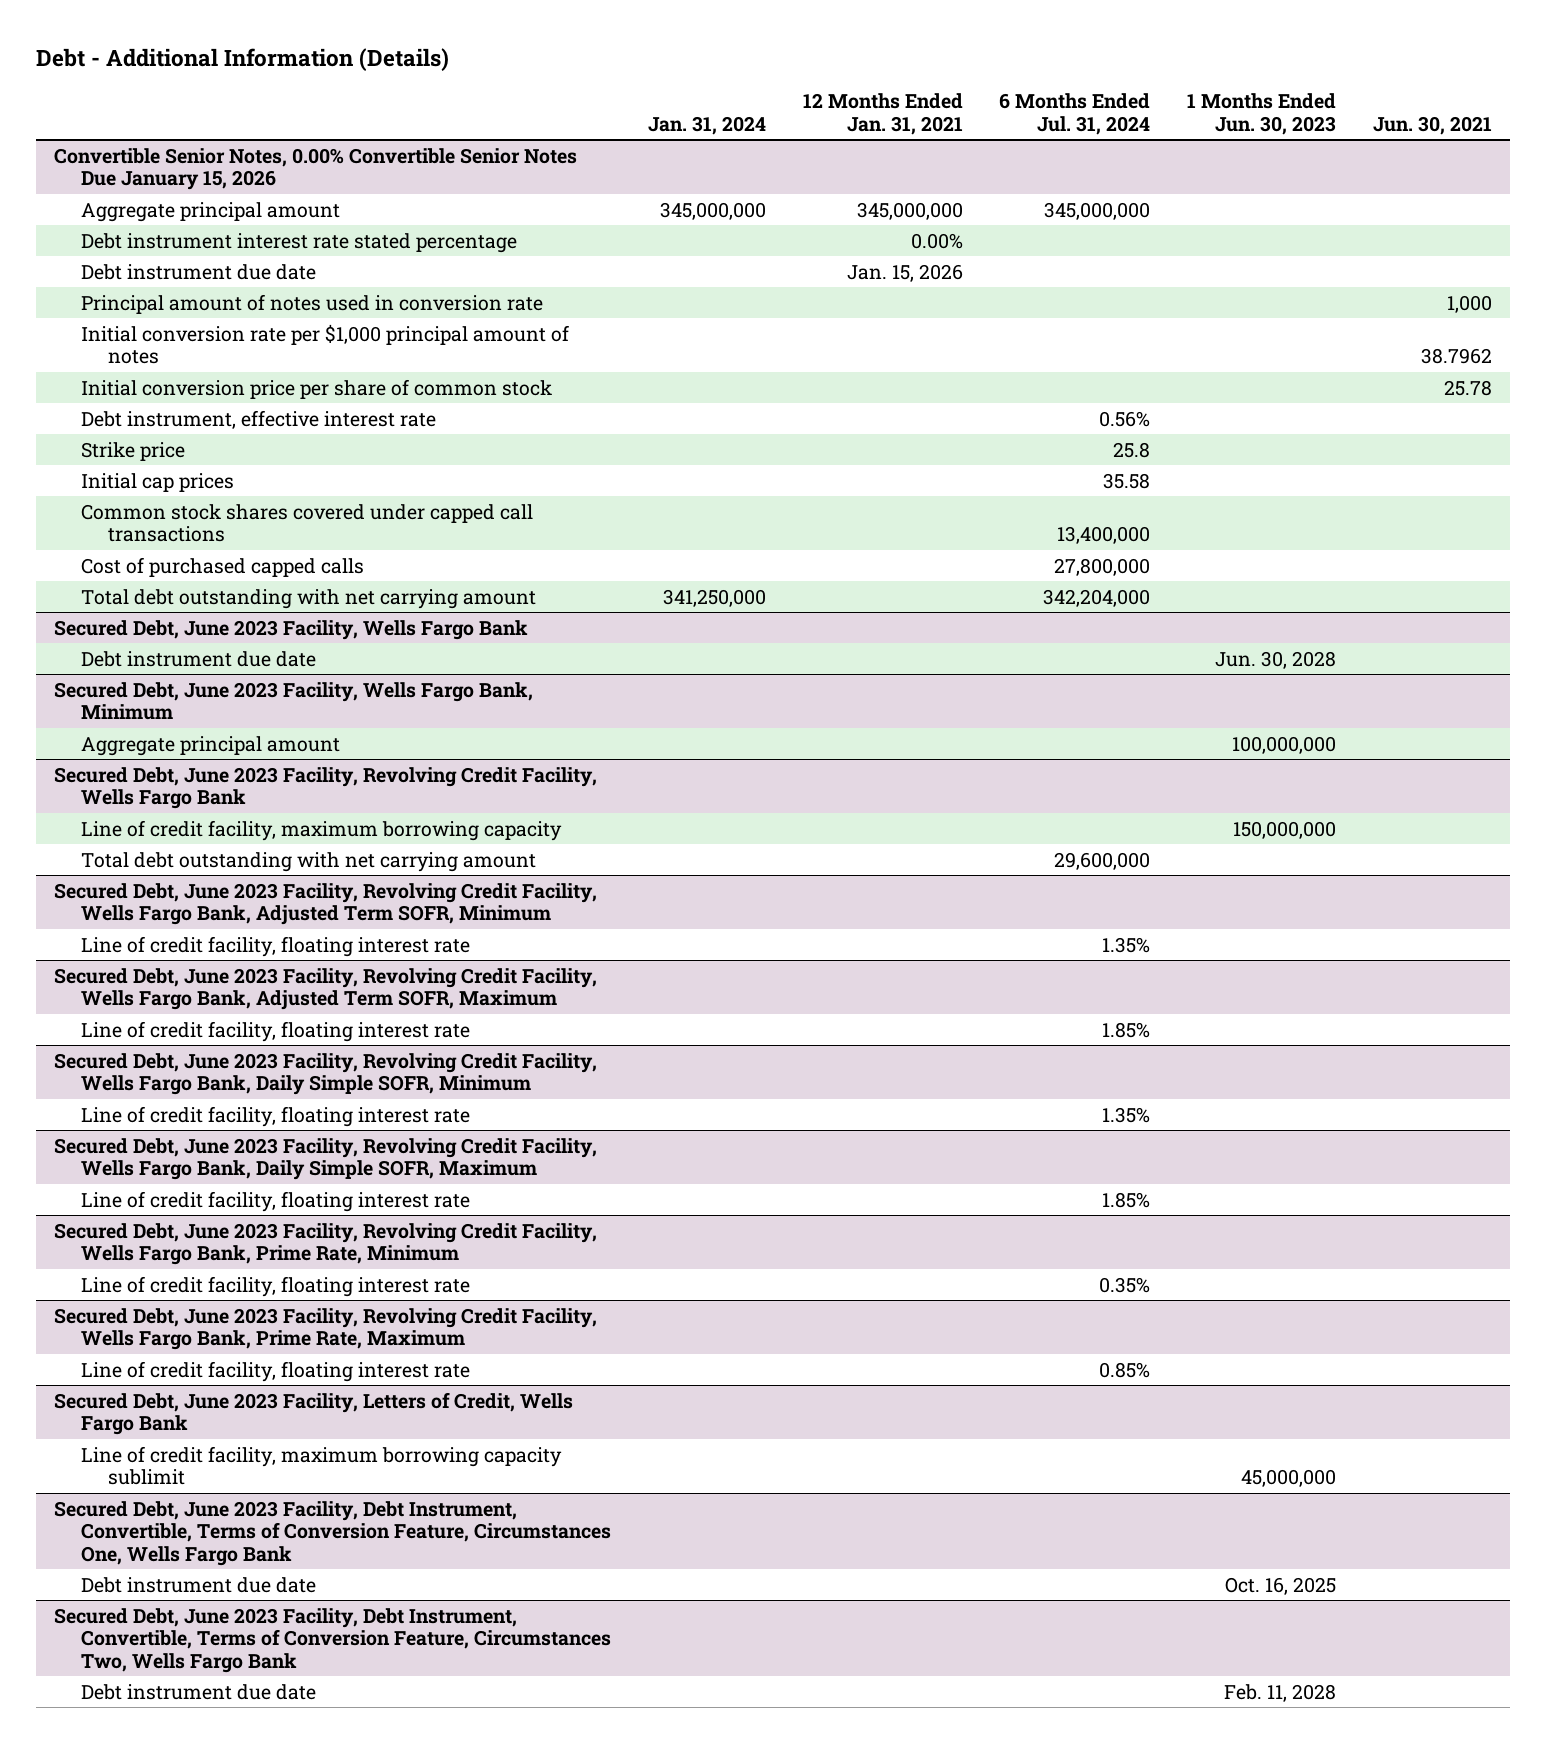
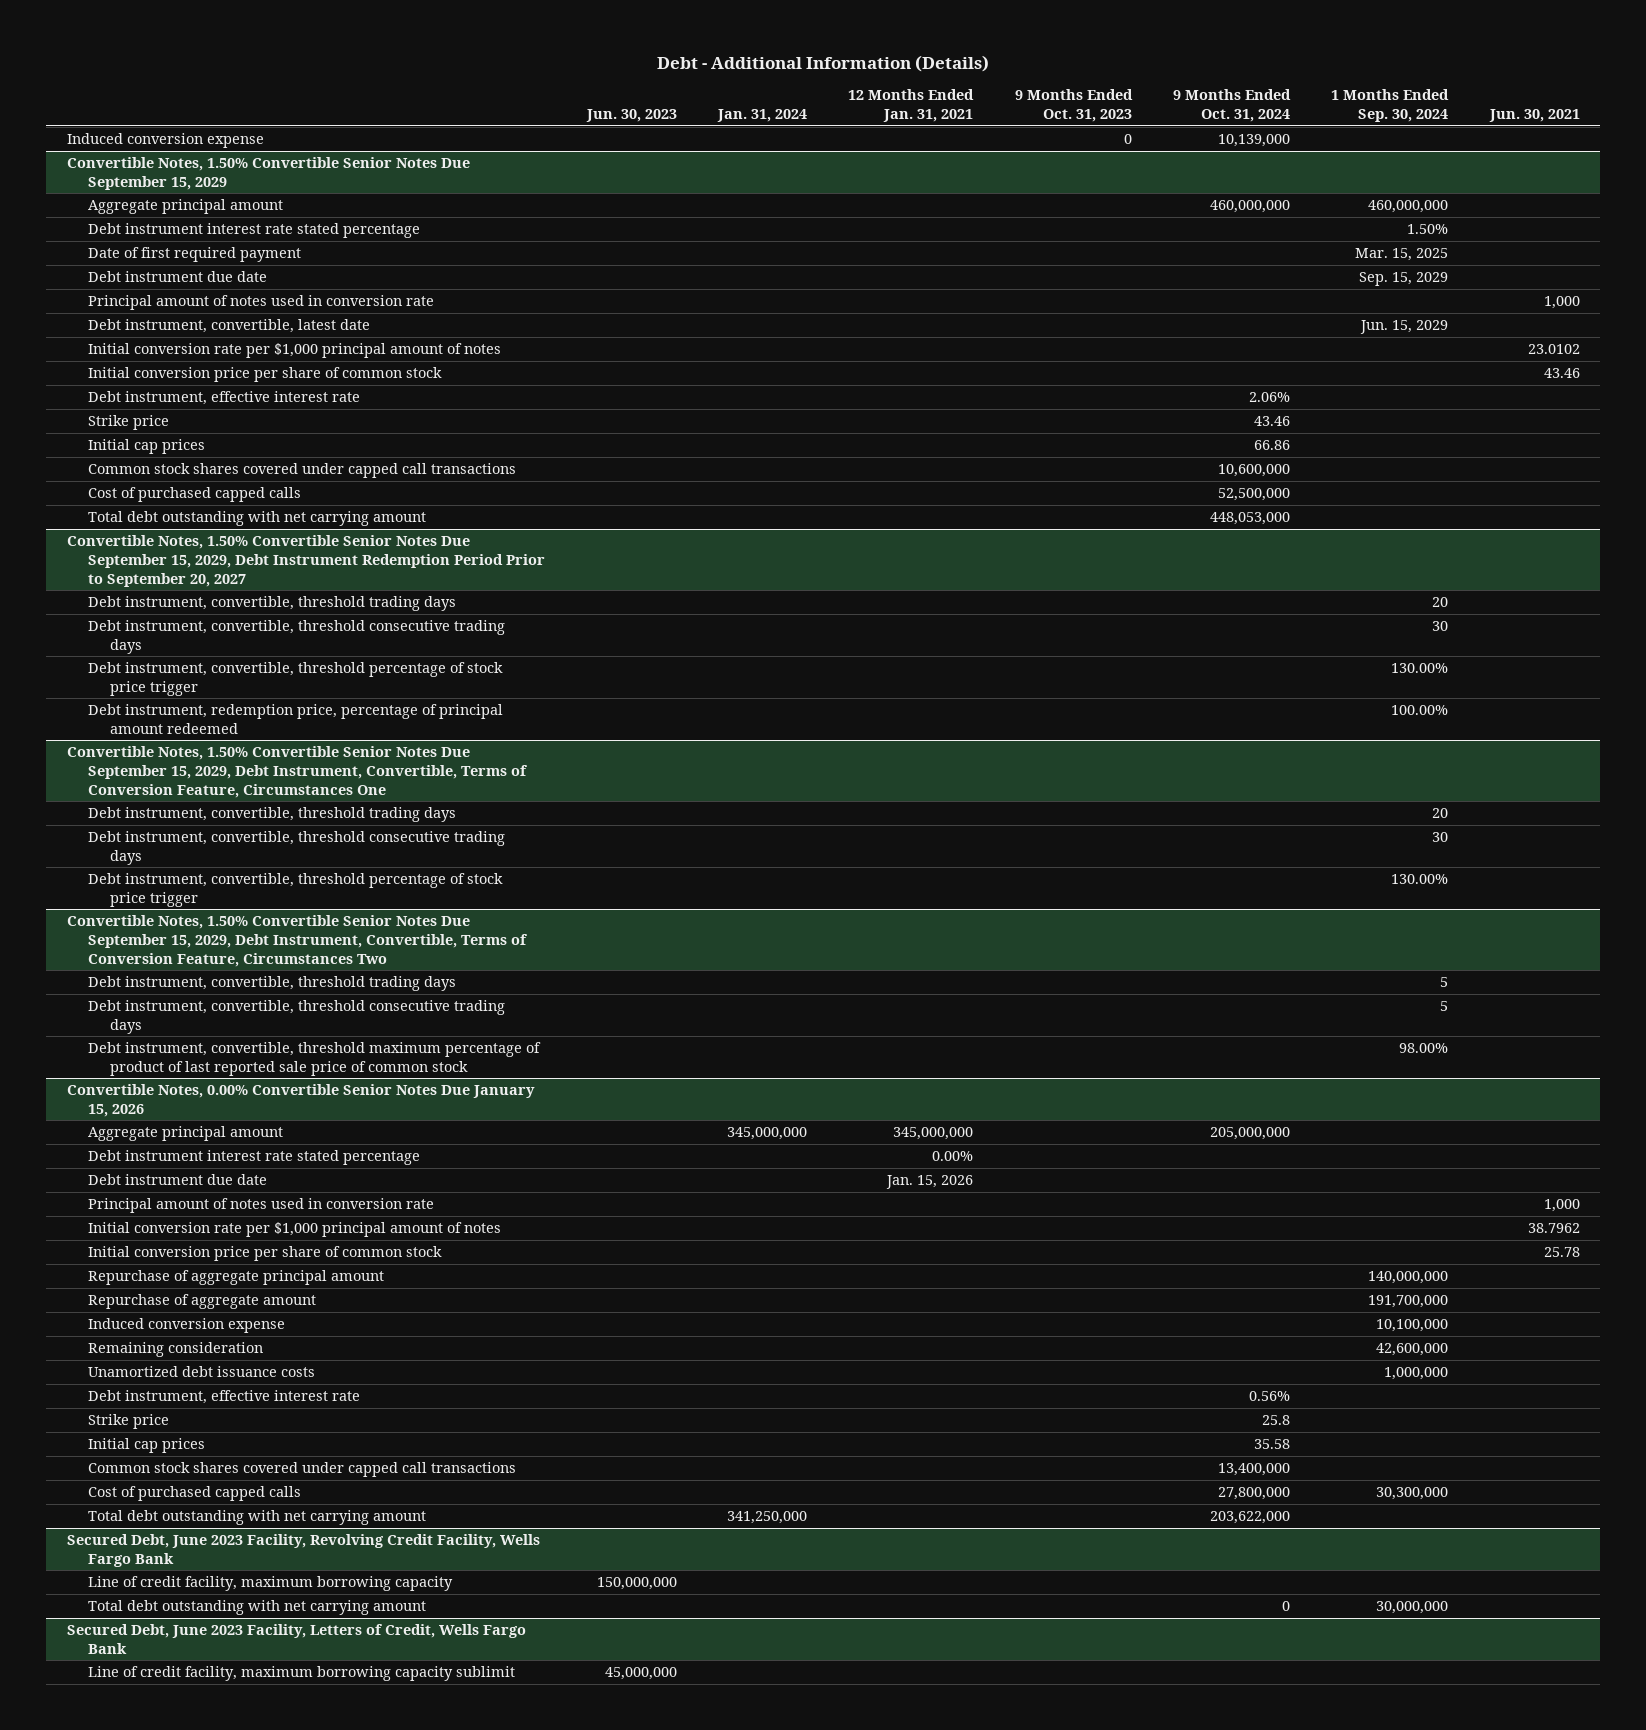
[999,93,1151,135] 6 Months Ended Jul. 31, 2024 -> none
[1187,93,1337,135] 1 Months Ended Jun. 30, 2023 -> none
none -> [585,109,677,123] Jun. 30, 2023
none -> [1014,89,1133,123] 9 Months Ended Oct. 31, 2023
none -> [1172,89,1291,123] 9 Months Ended Oct. 31, 2024
none -> [1331,89,1450,123] 1 Months Ended Sep. 30, 2024
none -> [66,133,264,149] Induced conversion expense
none -> [66,157,470,190] Convertible Notes, 1.50% Convertible Senior Notes Due September 15, 2029
none -> [88,199,284,215] Aggregate principal amount
none -> [88,223,421,239] Debt instrument interest rate stated percentage
none -> [88,247,302,263] Date of first required payment
none -> [88,271,268,283] Debt instrument due date
none -> [88,295,435,311] Principal amount of notes used in conversion rate
none -> [88,319,371,334] Debt instrument, convertible, latest date
none -> [88,343,502,359] Initial conversion rate per $1,000 principal amount of notes
none -> [88,367,443,383] Initial conversion price per share of common stock
none -> [88,391,361,406] Debt instrument, effective interest rate
none -> [88,415,170,431] Strike price
none -> [88,439,206,455] Initial cap prices
none -> [88,463,517,479] Common stock shares covered under capped call transactions
none -> [88,487,302,503] Cost of purchased capped calls
none -> [88,511,427,527] Total debt outstanding with net carrying amount
none -> [66,535,546,587] Convertible Notes, 1.50% Convertible Senior Notes Due September 15, 2029, Debt Instrument Redemption Period Prior to September 20, 2027
none -> [88,596,457,612] Debt instrument, convertible, threshold trading days
none -> [88,620,506,654] Debt instrument, convertible, threshold consecutive trading days
none -> [88,662,504,696] Debt instrument, convertible, threshold percentage of stock price trigger
none -> [88,704,504,734] Debt instrument, redemption price, percentage of principal amount redeemed
none -> [66,746,528,798] Convertible Notes, 1.50% Convertible Senior Notes Due September 15, 2029, Debt Instrument, Convertible, Terms of Conversion Feature, Circumstances One
none -> [88,807,457,823] Debt instrument, convertible, threshold trading days
none -> [88,831,506,865] Debt instrument, convertible, threshold consecutive trading days
none -> [88,873,504,907] Debt instrument, convertible, threshold percentage of stock price trigger
none -> [66,915,528,967] Convertible Notes, 1.50% Convertible Senior Notes Due September 15, 2029, Debt Instrument, Convertible, Terms of Conversion Feature, Circumstances Two
none -> [88,976,457,992] Debt instrument, convertible, threshold trading days
none -> [88,1000,506,1034] Debt instrument, convertible, threshold consecutive trading days
none -> [88,1042,542,1076] Debt instrument, convertible, threshold maximum percentage of product of last reported sale price of common stock
[54,147,578,191] Convertible Senior Notes, 0.00% Convertible Senior Notes Due January 15, 2026 -> [66,1084,535,1117] Convertible Notes, 0.00% Convertible Senior Notes Due January 15, 2026
none -> [88,1270,385,1286] Repurchase of aggregate principal amount
none -> [88,1294,317,1310] Repurchase of aggregate amount
none -> [88,1318,286,1334] Induced conversion expense
none -> [88,1342,264,1358] Remaining consideration
none -> [88,1366,316,1378] Unamortized debt issuance costs
[54,619,529,640] Secured Debt, June 2023 Facility, Wells Fargo Bank -> none
[81,650,317,667] Debt instrument due date -> none
[54,681,534,721] Secured Debt, June 2023 Facility, Wells Fargo Bank, Minimum -> none
[81,735,341,756] Aggregate principal amount -> none
[54,882,598,926] Secured Debt, June 2023 Facility, Revolving Credit Facility, Wells Fargo Bank, Adjusted Term SOFR, Minimum -> none
[81,935,471,957] Line of credit facility, floating interest rate -> none
[54,967,598,1011] Secured Debt, June 2023 Facility, Revolving Credit Facility, Wells Fargo Bank, Adjusted Term SOFR, Maximum -> none
[81,1020,471,1042] Line of credit facility, floating interest rate -> none
[54,1052,598,1096] Secured Debt, June 2023 Facility, Revolving Credit Facility, Wells Fargo Bank, Daily Simple SOFR, Minimum -> none
[81,1105,471,1127] Line of credit facility, floating interest rate -> none
[54,1137,598,1181] Secured Debt, June 2023 Facility, Revolving Credit Facility, Wells Fargo Bank, Daily Simple SOFR, Maximum -> none
[81,1190,471,1212] Line of credit facility, floating interest rate -> none
[54,1222,598,1266] Secured Debt, June 2023 Facility, Revolving Credit Facility, Wells Fargo Bank, Prime Rate, Minimum -> none
[81,1275,471,1297] Line of credit facility, floating interest rate -> none
[54,1307,598,1351] Secured Debt, June 2023 Facility, Revolving Credit Facility, Wells Fargo Bank, Prime Rate, Maximum -> none
[81,1360,471,1382] Line of credit facility, floating interest rate -> none
[54,1500,612,1566] Secured Debt, June 2023 Facility, Debt Instrument, Convertible, Terms of Conversion Feature, Circumstances One, Wells Fargo Bank -> none
[81,1576,317,1593] Debt instrument due date -> none
[54,1607,612,1673] Secured Debt, June 2023 Facility, Debt Instrument, Convertible, Terms of Conversion Feature, Circumstances Two, Wells Fargo Bank -> none
[81,1683,317,1700] Debt instrument due date -> none

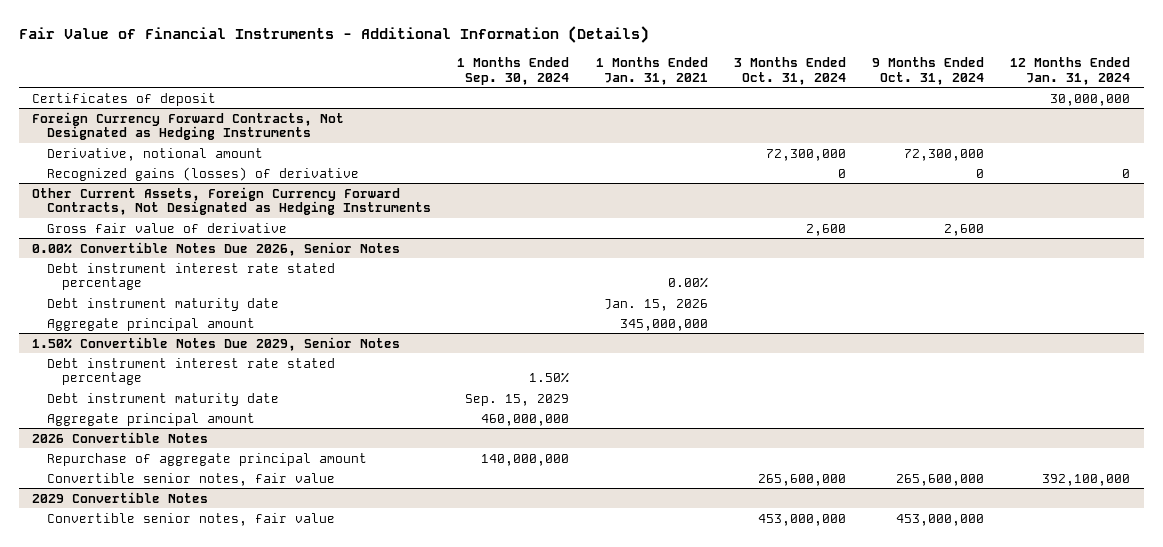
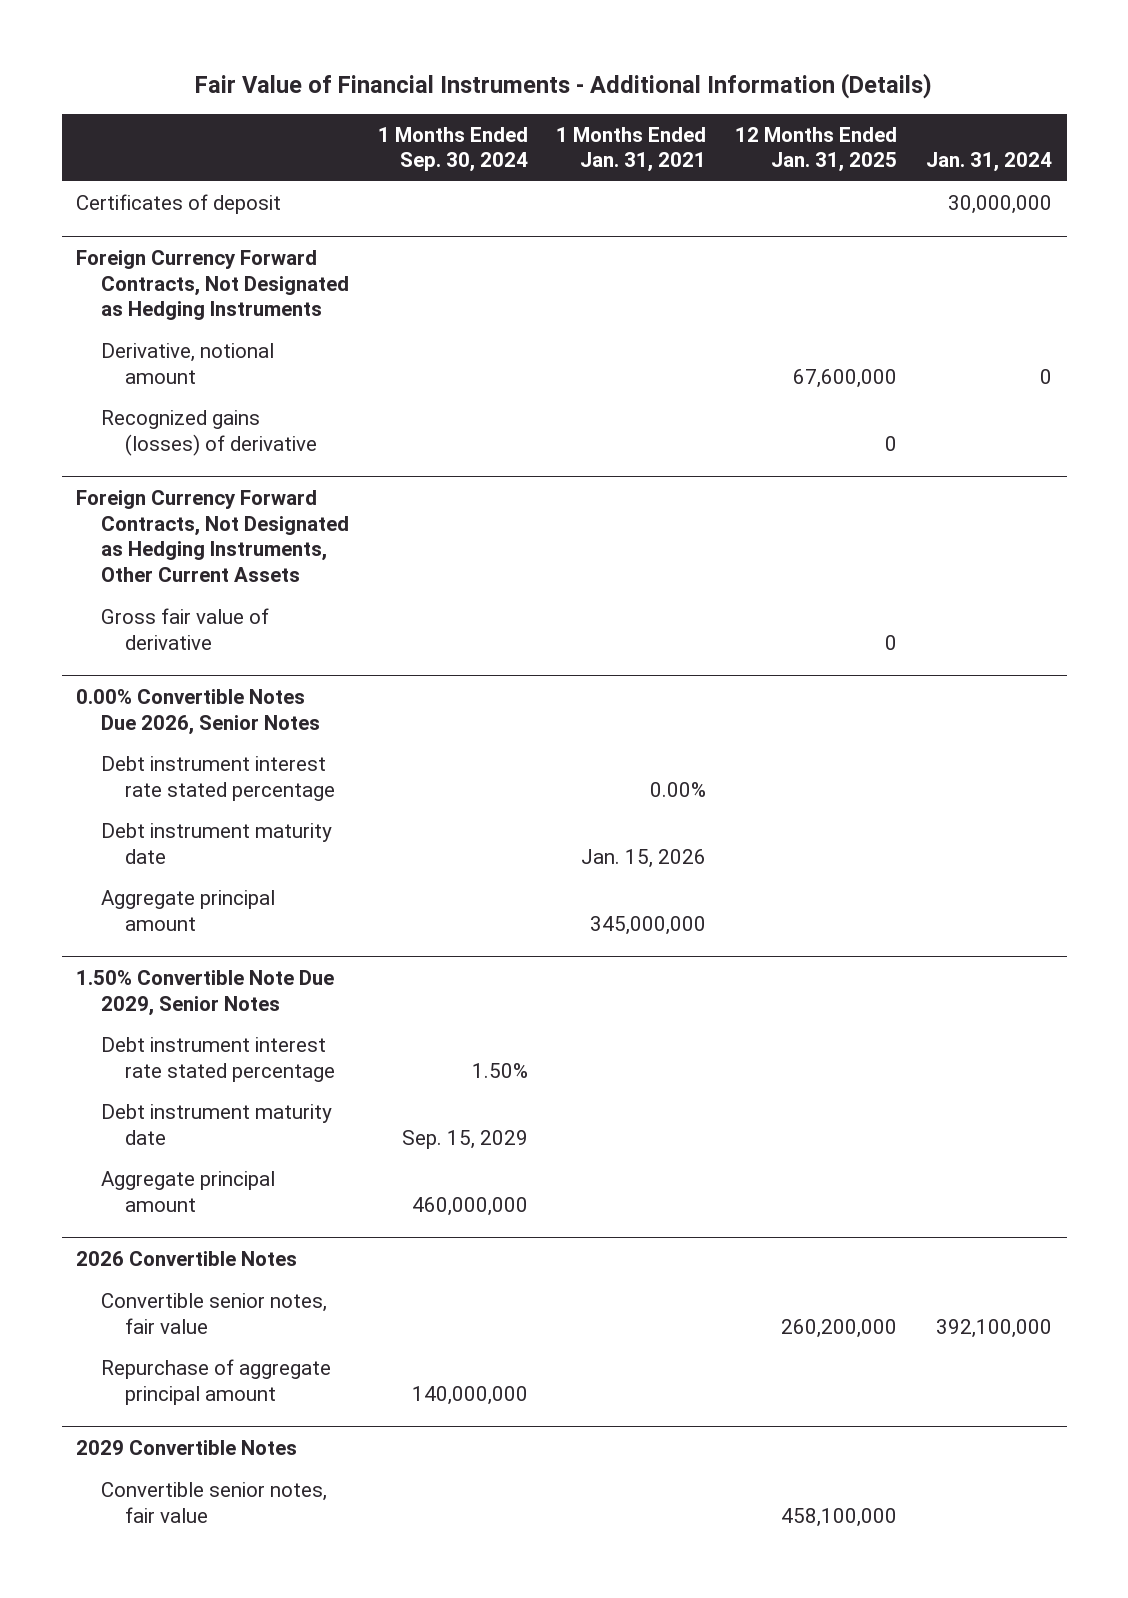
[733,56,846,85] 3 Months Ended Oct. 31, 2024 -> none
[872,56,985,85] 9 Months Ended Oct. 31, 2024 -> none
[1010,56,1131,85] 12 Months Ended Jan. 31, 2024 -> none
none -> [735,126,898,173] 12 Months Ended Jan. 31, 2025
none -> [926,152,1053,173] Jan. 31, 2024
[32,186,432,216] Other Current Assets, Foreign Currency Forward Contracts, Not Designated as Hedging Instruments -> [76,489,349,582] Foreign Currency Forward Contracts, Not Designated as Hedging Instruments, Other Current Assets
[32,336,401,351] 1.50% Convertible Notes Due 2029, Senior Notes -> [76,969,335,1016] 1.50% Convertible Note Due 2029, Senior Notes
[47,452,368,466] Repurchase of aggregate principal amount -> [100,1359,331,1405] Repurchase of aggregate principal amount

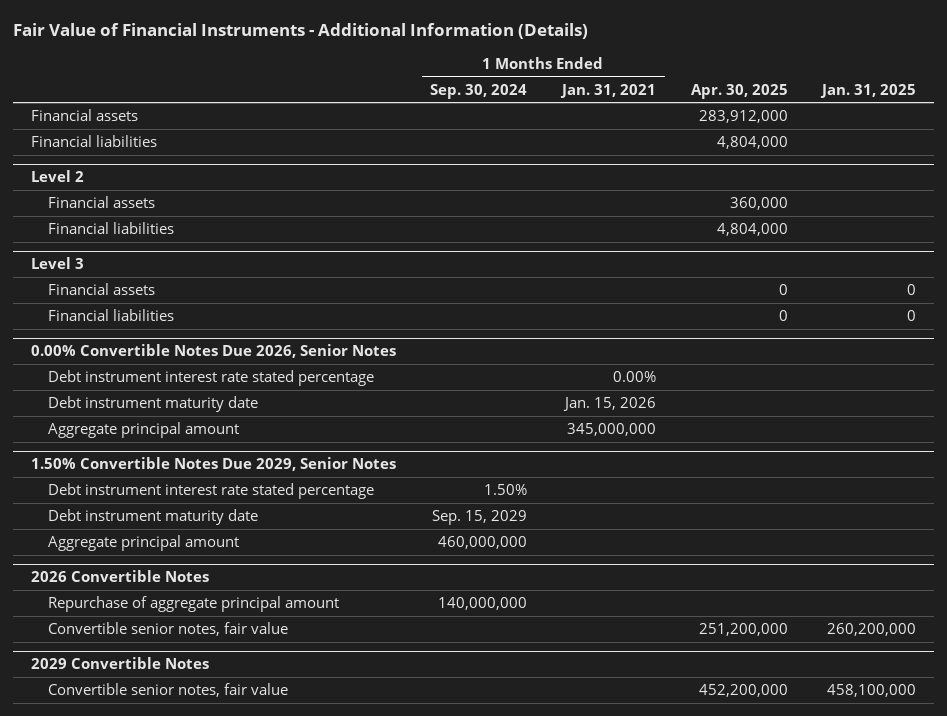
[735,126,898,173] 12 Months Ended Jan. 31, 2025 -> none
[926,152,1053,173] Jan. 31, 2024 -> none
none -> [690,83,788,99] Apr. 30, 2025
none -> [820,83,917,98] Jan. 31, 2025
[76,194,282,215] Certificates of deposit -> none
[76,249,349,321] Foreign Currency Forward Contracts, Not Designated as Hedging Instruments -> none
[100,343,274,384] Derivative, notional amount -> none
[100,410,318,456] Recognized gains (losses) of derivative -> none
[76,489,349,582] Foreign Currency Forward Contracts, Not Designated as Hedging Instruments, Other Current Assets -> none
[100,608,269,650] Gross fair value of derivative -> none
none -> [30,109,138,122] Financial assets
none -> [30,135,157,148] Financial liabilities
none -> [30,170,84,183] Level 2
none -> [48,196,156,209] Financial assets
none -> [48,222,175,235] Financial liabilities
none -> [30,257,84,270] Level 3
none -> [48,283,156,296] Financial assets
none -> [48,309,175,322] Financial liabilities
[76,969,335,1016] 1.50% Convertible Note Due 2029, Senior Notes -> [30,457,396,472] 1.50% Convertible Notes Due 2029, Senior Notes
[100,1293,327,1334] Convertible senior notes, fair value -> [48,622,289,637] Convertible senior notes, fair value

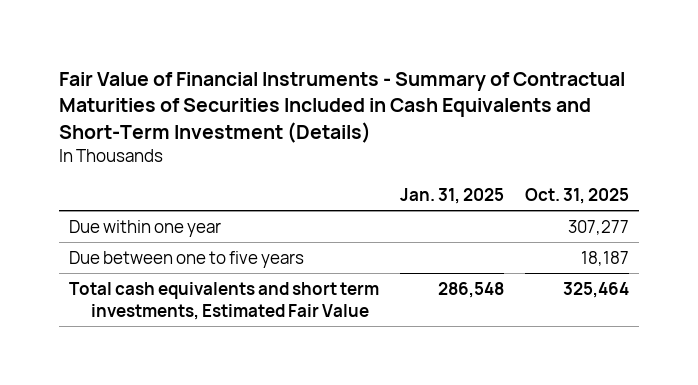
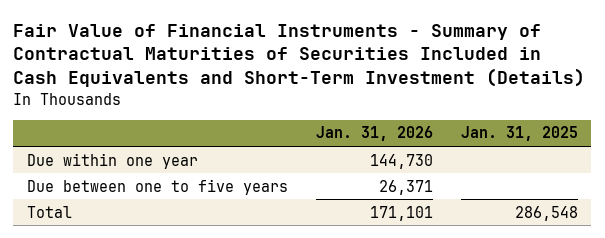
[524,187,629,204] Oct. 31, 2025 -> none
none -> [315,126,433,142] Jan. 31, 2026
[69,281,380,320] Total cash equivalents and short term investments, Estimated Fair Value -> [27,205,73,218] Total

